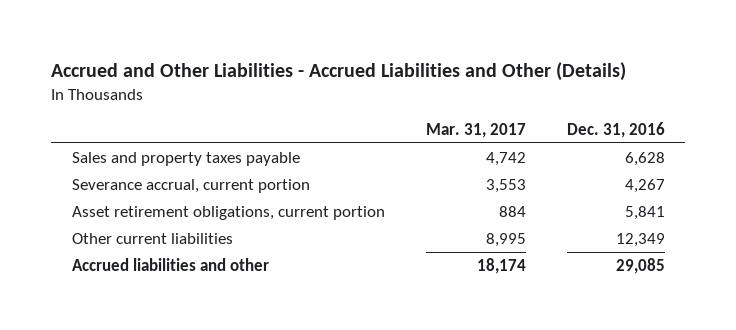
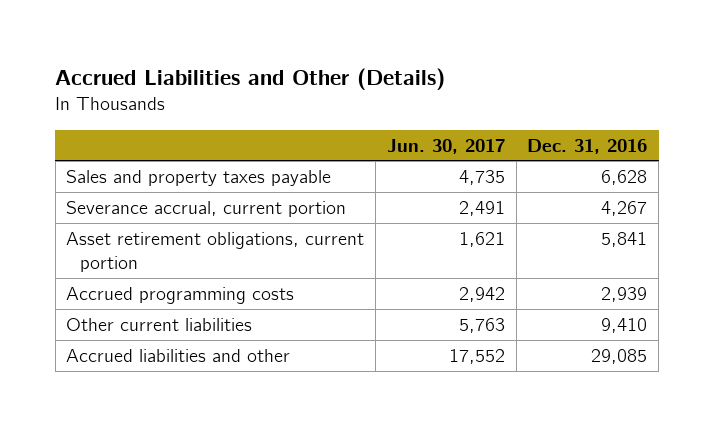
[51,62,627,82] Accrued and Other Liabilities - Accrued Liabilities and Other (Details) -> [55,67,446,90] Accrued Liabilities and Other (Details)
[425,123,526,139] Mar. 31, 2017 -> none
none -> [386,138,505,154] Jun. 30, 2017
none -> [66,287,295,305] Accrued programming costs
[615,232,665,247] 12,349 -> [601,318,648,334] 9,410

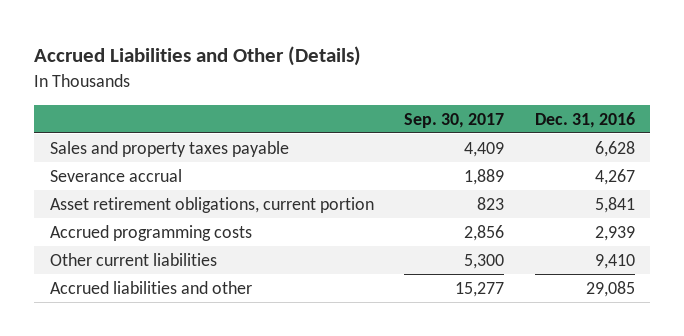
[386,138,505,154] Jun. 30, 2017 -> none
none -> [404,112,505,128] Sep. 30, 2017
[66,201,347,218] Severance accrual, current portion -> [49,169,182,183] Severance accrual

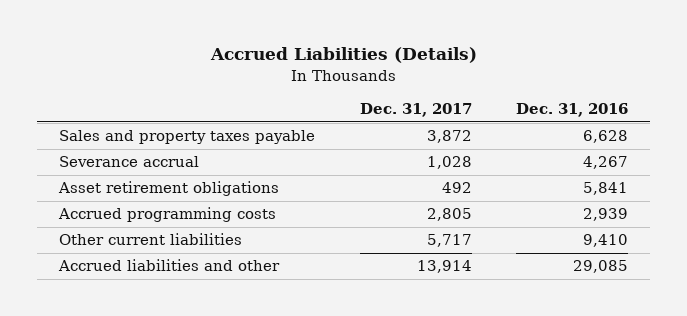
[34,46,362,67] Accrued Liabilities and Other (Details) -> [209,47,477,64] Accrued Liabilities (Details)
[404,112,505,128] Sep. 30, 2017 -> none
none -> [359,103,472,118] Dec. 31, 2017
[49,197,374,214] Asset retirement obligations, current portion -> [58,181,280,197] Asset retirement obligations

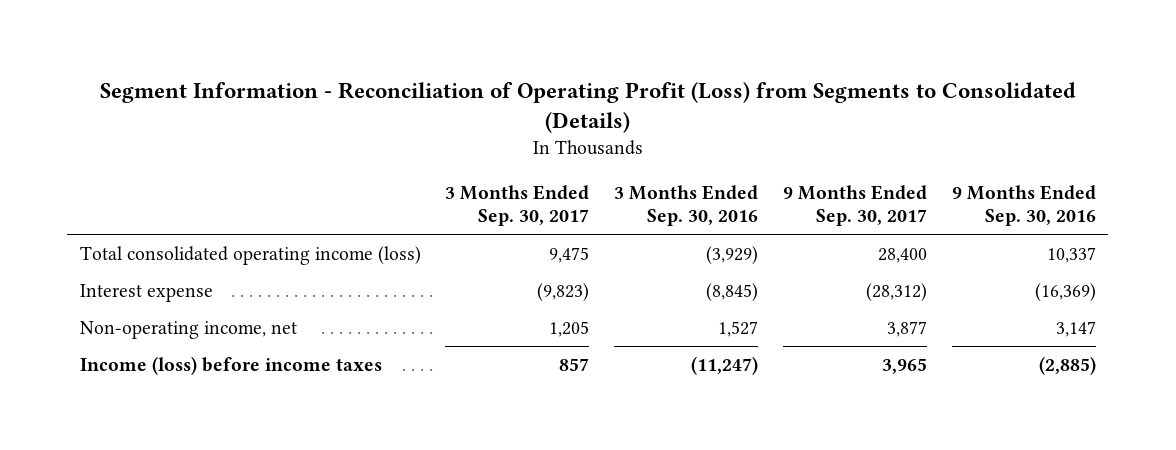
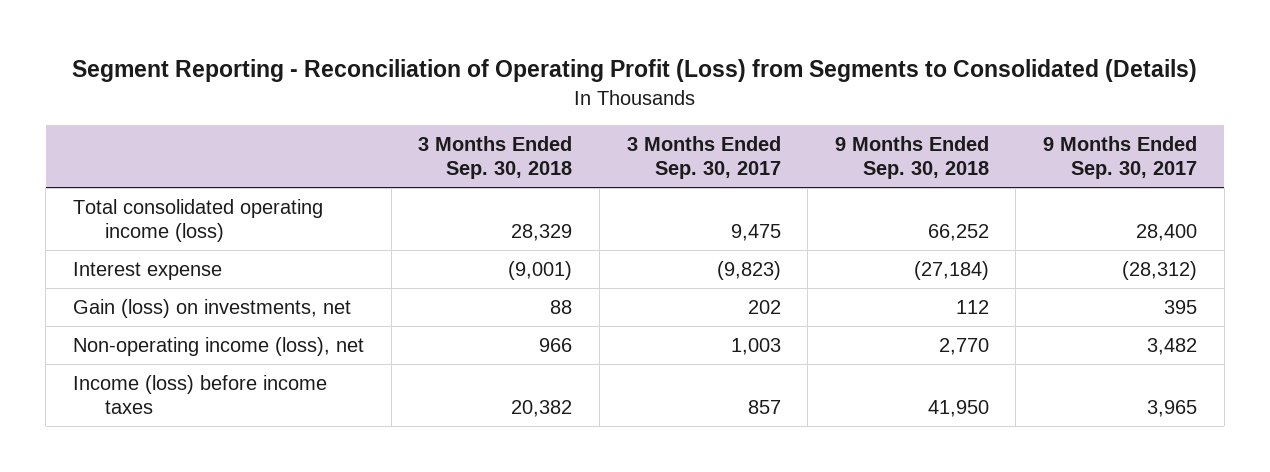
[99,81,1076,133] Segment Information - Reconciliation of Operating Profit (Loss) from Segments to Consolidated (Details) -> [72,59,1198,83] Segment Reporting - Reconciliation of Operating Profit (Loss) from Segments to Consolidated (Details)
[614,184,759,227] 3 Months Ended Sep. 30, 2016 -> none
[951,184,1096,227] 9 Months Ended Sep. 30, 2016 -> none
none -> [418,135,573,179] 3 Months Ended Sep. 30, 2018
none -> [834,135,989,179] 9 Months Ended Sep. 30, 2018
none -> [73,299,352,319] Gain (loss) on investments, net
[79,320,297,339] Non-operating income, net -> [73,337,365,357] Non-operating income (loss), net
[549,320,590,337] 1,205 -> [730,338,781,356] 1,003
[887,320,928,337] 3,877 -> [1147,338,1198,356] 3,482

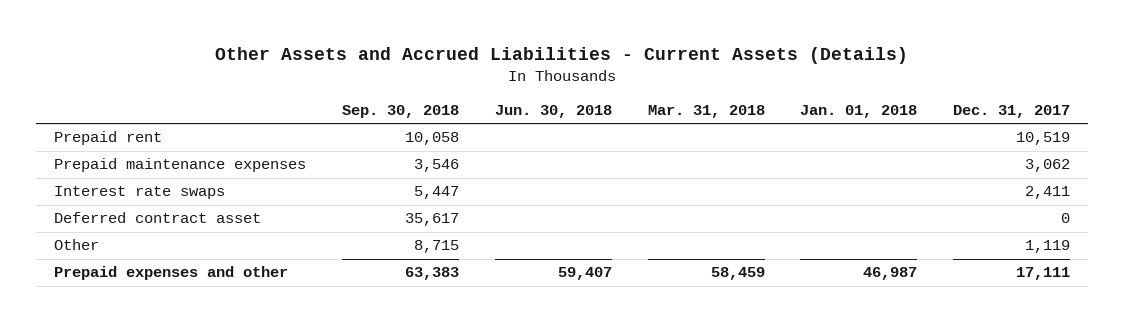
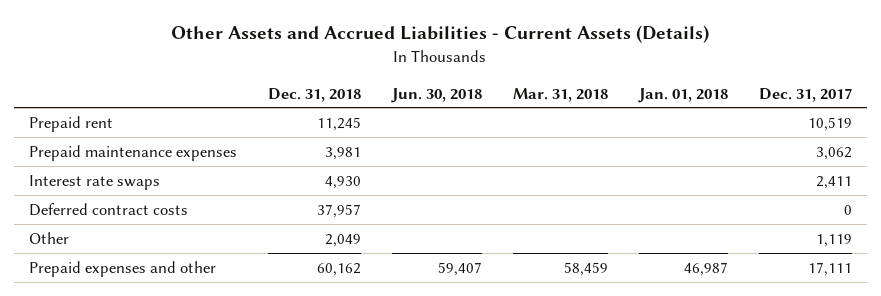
[341,105,459,119] Sep. 30, 2018 -> none
none -> [267,87,361,102] Dec. 31, 2018
[54,212,262,224] Deferred contract asset -> [28,202,188,216] Deferred contract costs

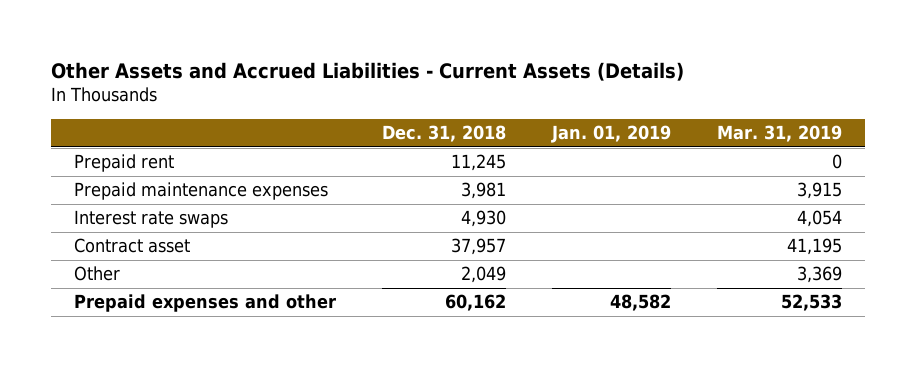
[390,87,482,103] Jun. 30, 2018 -> none
[512,87,608,102] Mar. 31, 2018 -> none
[637,87,728,103] Jan. 01, 2018 -> none
[758,87,852,102] Dec. 31, 2017 -> none
none -> [550,124,671,143] Jan. 01, 2019
none -> [716,124,842,142] Mar. 31, 2019
[28,202,188,216] Deferred contract costs -> [73,238,190,254] Contract asset

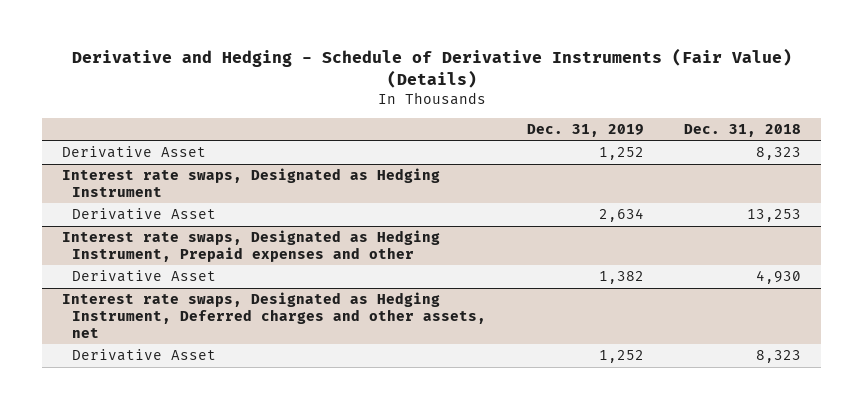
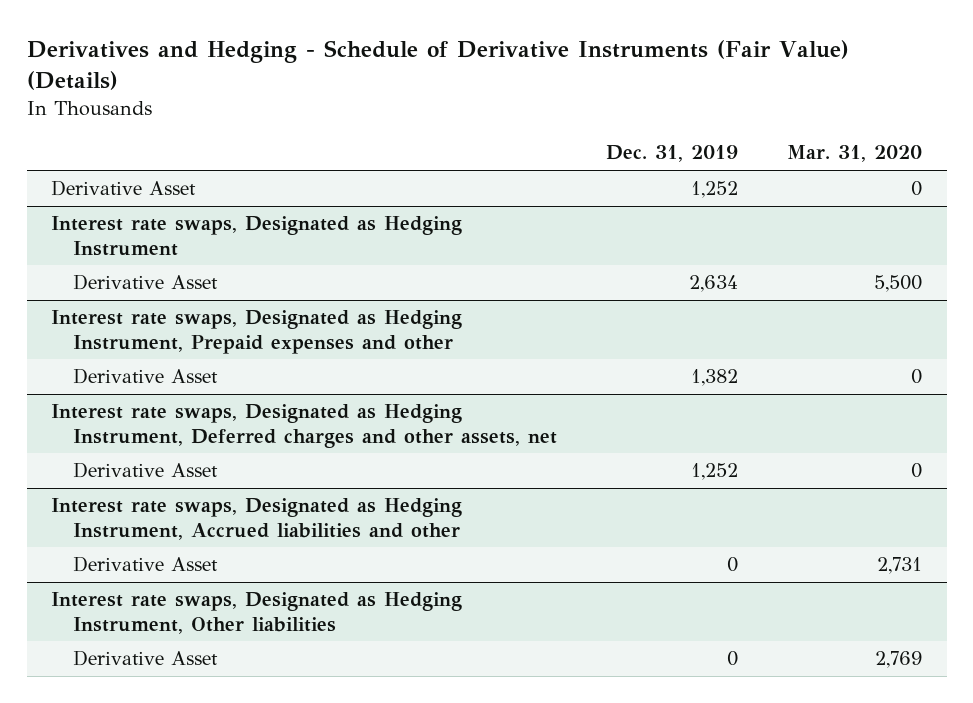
[71,48,792,89] Derivative and Hedging - Schedule of Derivative Instruments (Fair Value) (Details) -> [26,40,849,91] Derivatives and Hedging - Schedule of Derivative Instruments (Fair Value) (Details)
[684,123,802,137] Dec. 31, 2018 -> none
none -> [787,145,923,163] Mar. 31, 2020
none -> [51,498,463,540] Interest rate swaps, Designated as Hedging Instrument, Accrued liabilities and other
none -> [73,556,219,573] Derivative Asset
none -> [51,592,463,634] Interest rate swaps, Designated as Hedging Instrument, Other liabilities
none -> [73,650,219,667] Derivative Asset

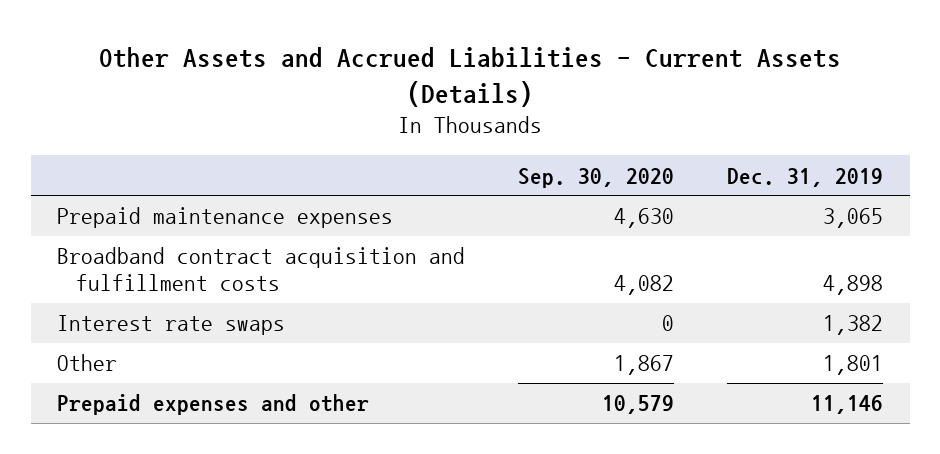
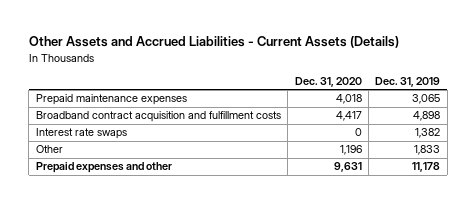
[518,167,675,188] Sep. 30, 2020 -> none
none -> [294,77,362,88] Dec. 31, 2020
[823,355,884,376] 1,801 -> [414,145,441,156] 1,833
[811,395,884,415] 11,146 -> [412,162,441,173] 11,178

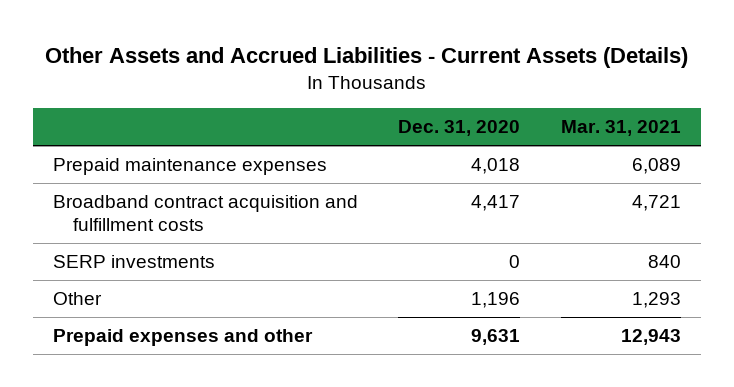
[375,77,441,88] Dec. 31, 2019 -> none
none -> [560,120,681,137] Mar. 31, 2021
[35,128,127,140] Interest rate swaps -> none
none -> [53,255,216,269] SERP investments

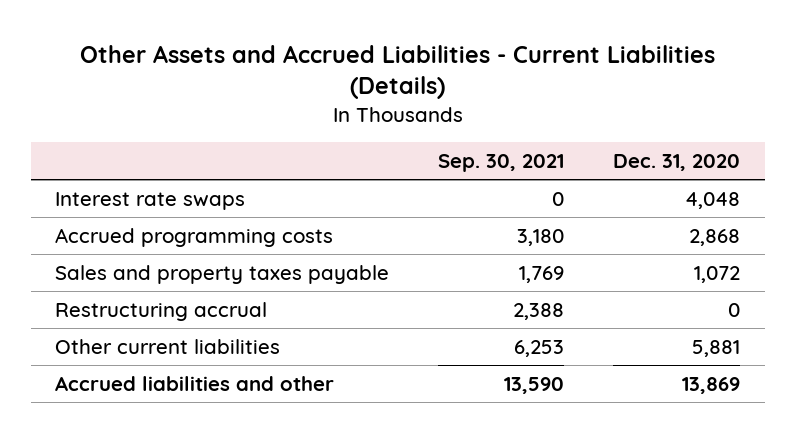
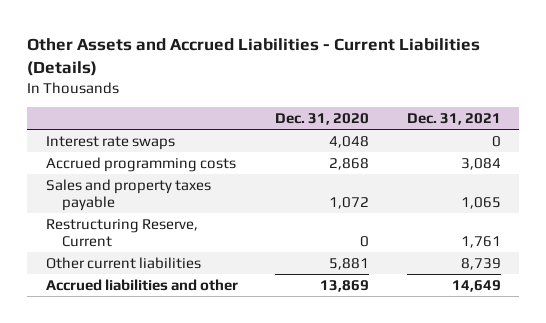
[438,154,565,173] Sep. 30, 2021 -> none
none -> [406,112,501,125] Dec. 31, 2021
[55,301,268,321] Restructuring accrual -> [45,218,198,247] Restructuring Reserve, Current

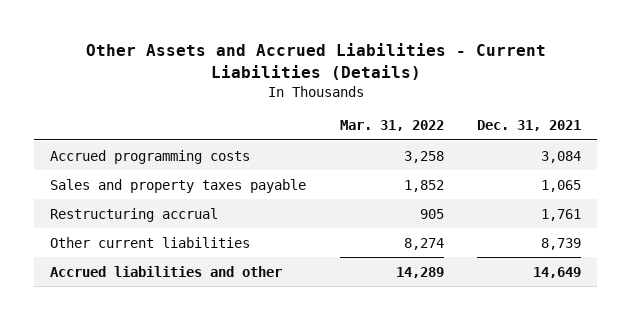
[275,112,370,125] Dec. 31, 2020 -> none
none -> [339,120,444,132] Mar. 31, 2022
[45,135,175,150] Interest rate swaps -> none
[45,218,198,247] Restructuring Reserve, Current -> [50,207,219,222] Restructuring accrual

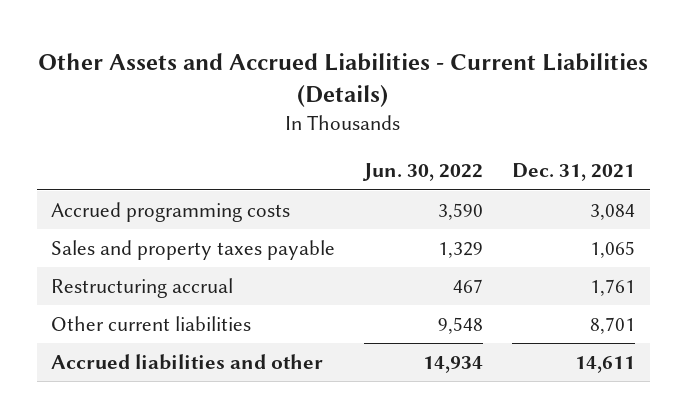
[339,120,444,132] Mar. 31, 2022 -> none
none -> [362,163,484,182] Jun. 30, 2022
[540,237,581,250] 8,739 -> [590,316,636,334] 8,701
[532,266,581,278] 14,649 -> [575,355,636,373] 14,611

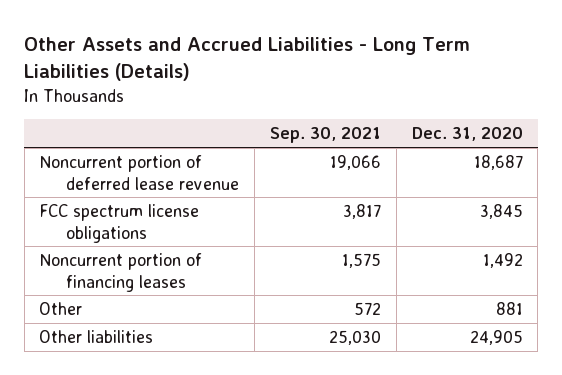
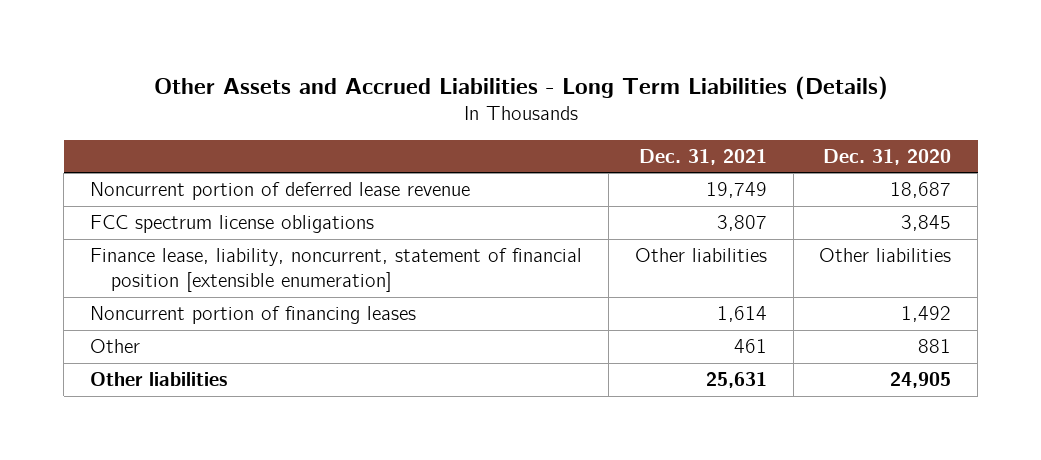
[270,127,382,144] Sep. 30, 2021 -> none
none -> [638,148,767,165] Dec. 31, 2021
none -> [89,247,582,293] Finance lease, liability, noncurrent, statement of financial position [extensible enumeration]

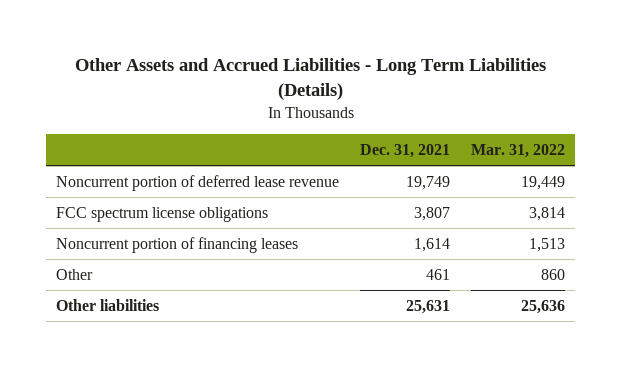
[823,148,952,165] Dec. 31, 2020 -> none
none -> [471,143,566,158] Mar. 31, 2022
[89,247,582,293] Finance lease, liability, noncurrent, statement of financial position [extensible enumeration] -> none

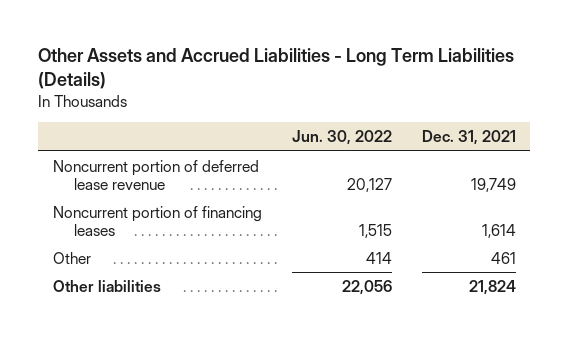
[471,143,566,158] Mar. 31, 2022 -> none
none -> [291,130,392,146] Jun. 30, 2022
[56,206,269,222] FCC spectrum license obligations -> none
[406,299,451,314] 25,631 -> [468,279,516,295] 21,824

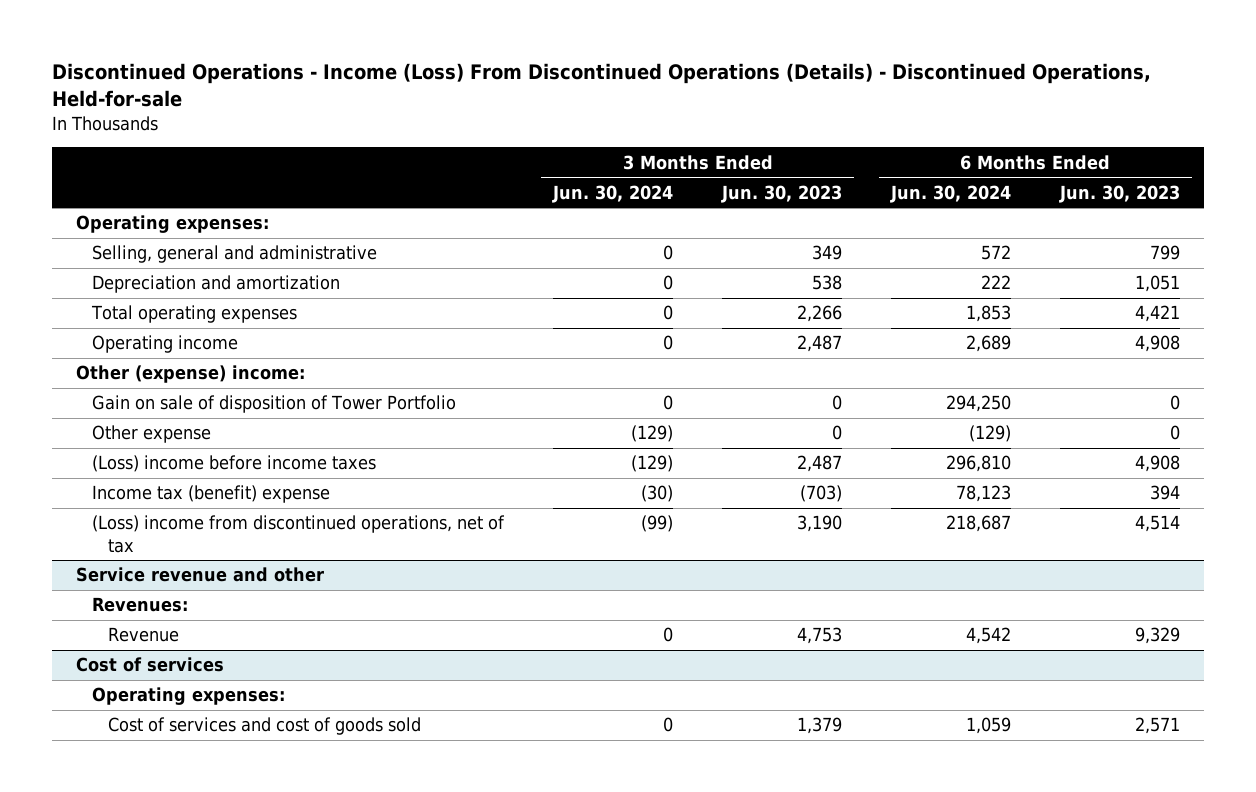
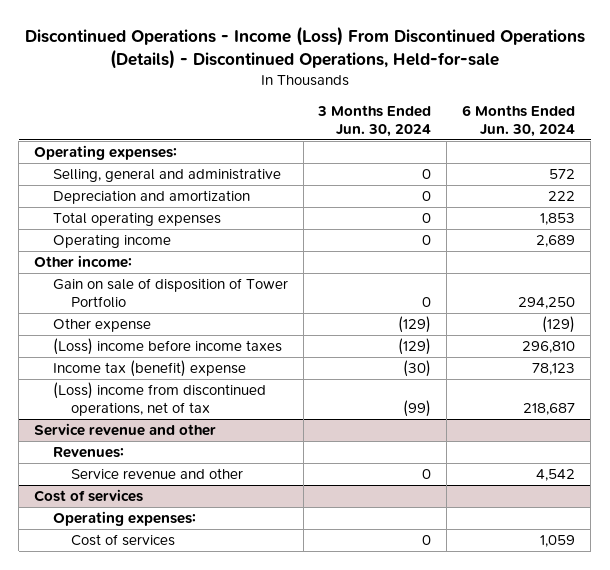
[721,184,843,203] Jun. 30, 2023 -> none
[1058,184,1180,203] Jun. 30, 2023 -> none
[76,365,306,384] Other (expense) income: -> [34,255,133,269] Other income:
[108,627,180,643] Revenue -> [71,468,244,480] Service revenue and other
[108,717,422,736] Cost of services and cost of goods sold -> [71,534,176,547] Cost of services

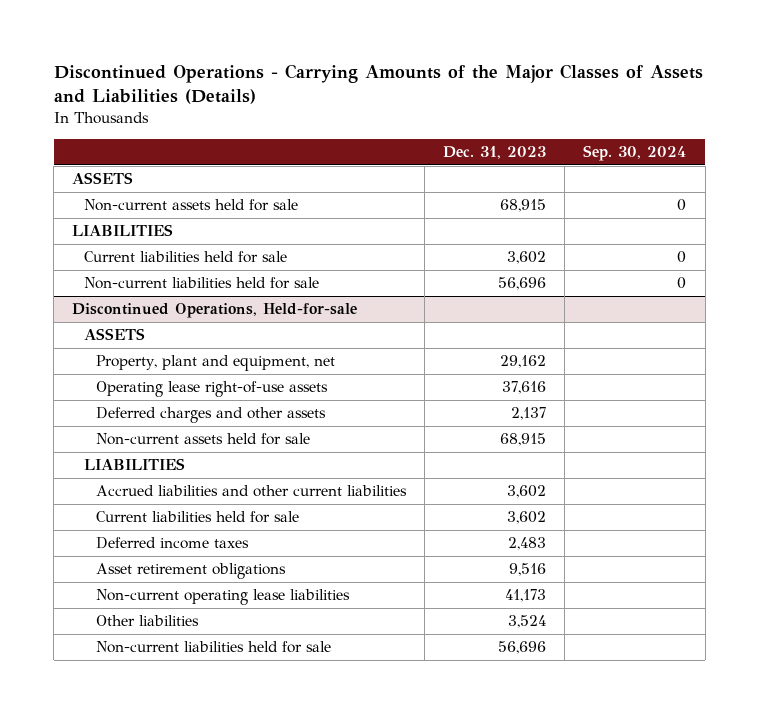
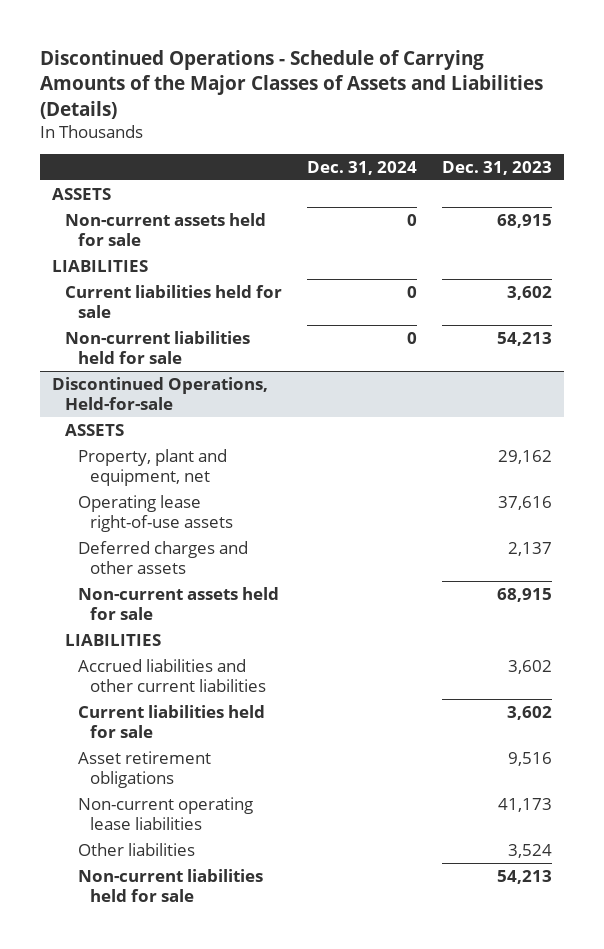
[53,63,703,105] Discontinued Operations - Carrying Amounts of the Major Classes of Assets and Liabilities (Details) -> [39,50,543,119] Discontinued Operations - Schedule of Carrying Amounts of the Major Classes of Assets and Liabilities (Details)
[583,145,687,162] Sep. 30, 2024 -> none
none -> [307,160,418,175] Dec. 31, 2024
[498,277,547,291] 56,696 -> [496,331,552,346] 54,213
[96,537,250,550] Deferred income taxes -> none
[498,641,547,655] 56,696 -> [496,869,552,884] 54,213

